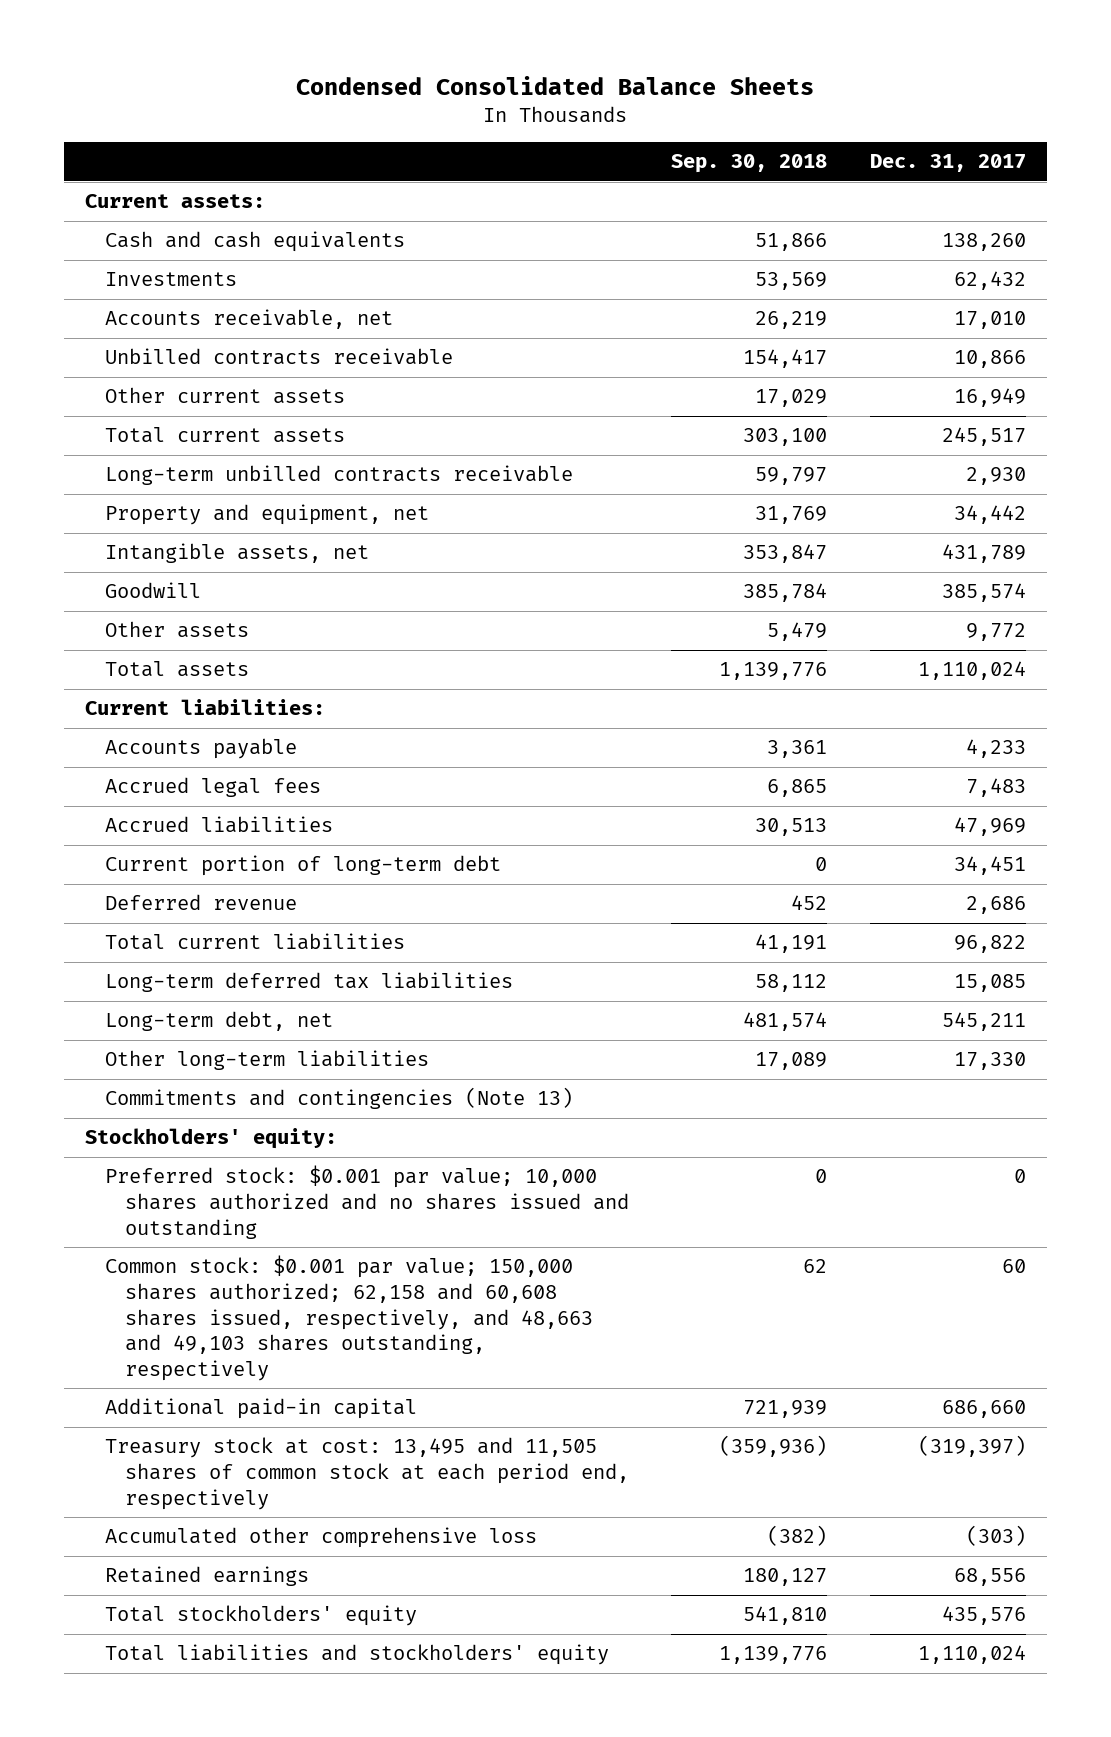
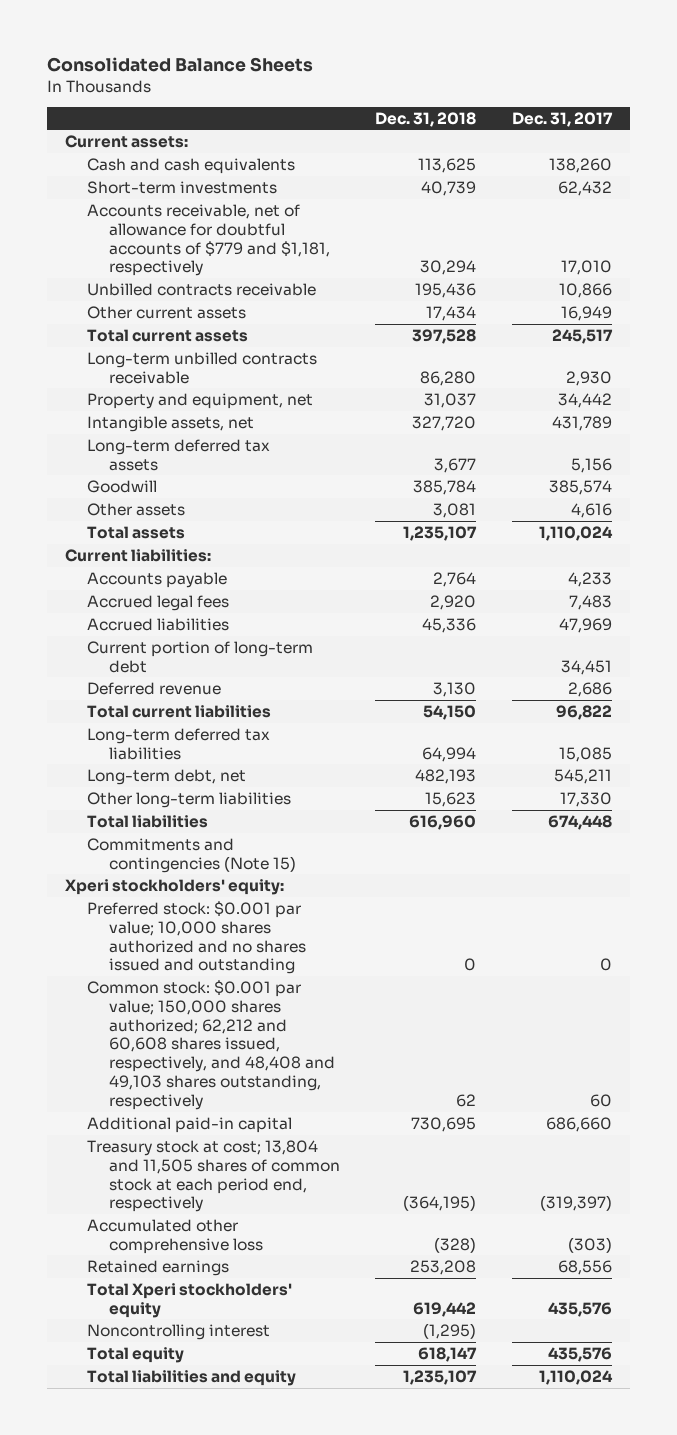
[296,75,815,95] Condensed Consolidated Balance Sheets -> [47,56,314,72] Consolidated Balance Sheets
[671,154,828,174] Sep. 30, 2018 -> none
none -> [375,111,477,127] Dec. 31, 2018
[104,272,237,287] Investments -> [86,180,277,194] Short-term investments
[104,309,393,330] Accounts receivable, net -> [86,203,330,277] Accounts receivable, net of allowance for doubtful accounts of $779 and $1,181, respectively
none -> [86,438,270,471] Long-term deferred tax assets
[965,623,1026,642] 9,772 -> [570,502,612,518] 4,616
none -> [86,814,208,828] Total liabilities
[104,1087,573,1110] Commitments and contingencies (Note 13) -> [86,837,296,873] Commitments and contingencies (Note 15)
[85,1128,338,1150] Stockholders' equity: -> [64,878,284,895] Xperi stockholders' equity:
[104,1255,593,1382] Common stock: $0.001 par value; 150,000 shares authorized; 62,158 and 60,608 shares issued, respectively, and 48,663 and 49,103 shares outstanding, respectively -> [86,979,335,1111] Common stock: $0.001 par value; 150,000 shares authorized; 62,212 and 60,608 shares issued, respectively, and 48,408 and 49,103 shares outstanding, respectively
[104,1437,629,1510] Treasury stock at cost: 13,495 and 11,505 shares of common stock at each period end, respectively -> [86,1139,340,1213] Treasury stock at cost; 13,804 and 11,505 shares of common stock at each period end, respectively
[104,1605,417,1627] Total stockholders' equity -> [86,1282,292,1318] Total Xperi stockholders' equity
none -> [86,1323,270,1340] Noncontrolling interest
none -> [86,1346,184,1363] Total equity
[104,1644,609,1666] Total liabilities and stockholders' equity -> [86,1369,296,1386] Total liabilities and equity

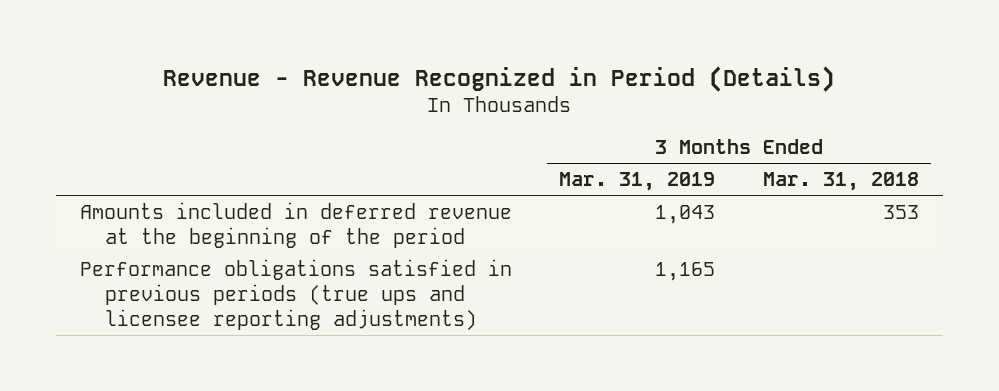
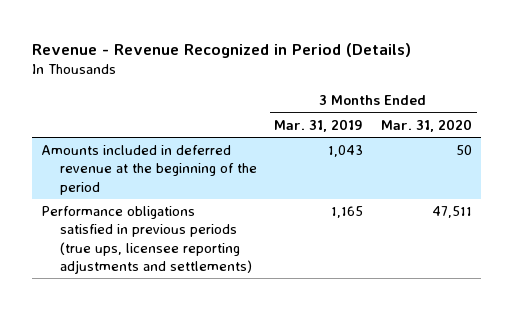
[762,172,919,192] Mar. 31, 2018 -> none
none -> [381,118,473,132] Mar. 31, 2020
[79,258,512,330] Performance obligations satisfied in previous periods (true ups and licensee reporting adjustments) -> [41,206,252,275] Performance obligations satisfied in previous periods (true ups, licensee reporting adjustments and settlements)

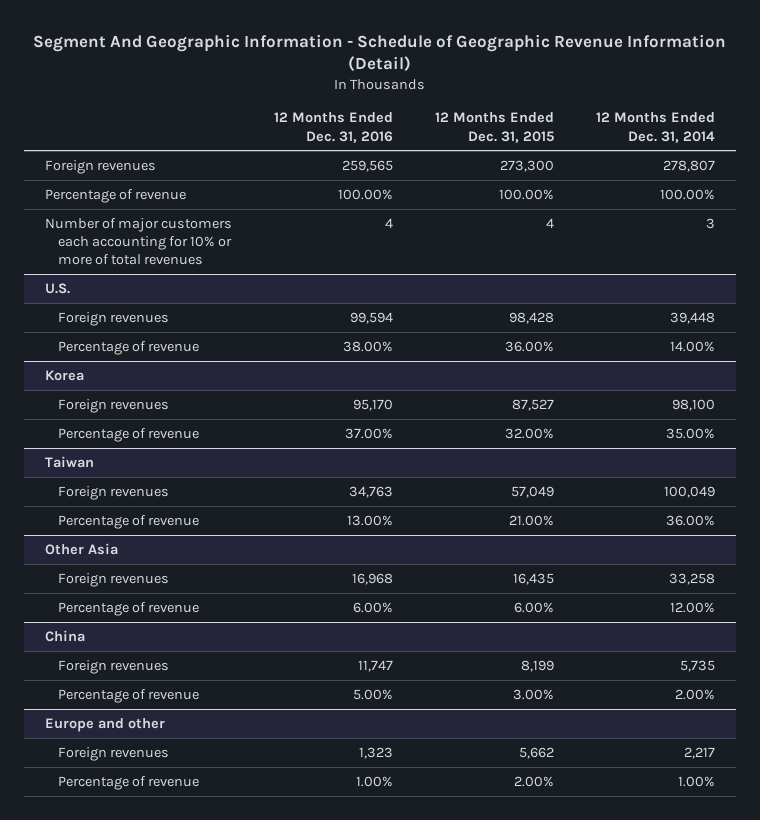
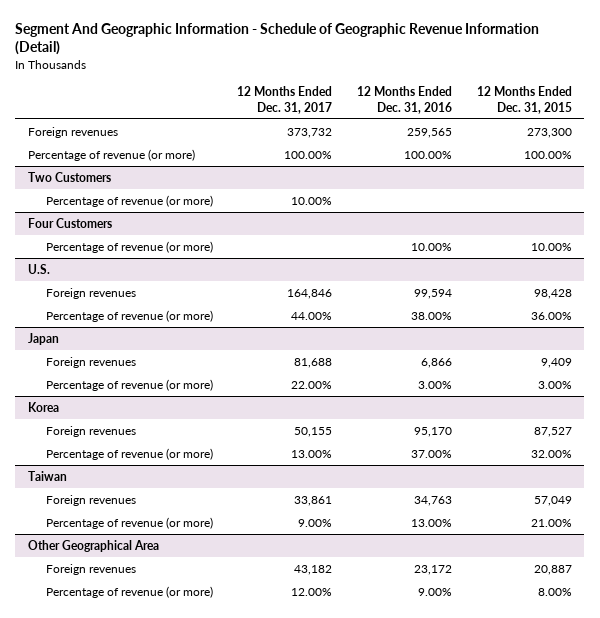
[595,112,715,143] 12 Months Ended Dec. 31, 2014 -> none
none -> [237,86,333,114] 12 Months Ended Dec. 31, 2017
[44,217,232,266] Number of major customers each accounting for 10% or more of total revenues -> none
[44,188,186,203] Percentage of revenue -> [27,148,195,161] Percentage of revenue (or more)
none -> [27,171,111,182] Two Customers
none -> [45,194,213,207] Percentage of revenue (or more)
none -> [27,217,112,228] Four Customers
none -> [45,240,213,253] Percentage of revenue (or more)
[57,340,199,355] Percentage of revenue -> [45,309,213,322] Percentage of revenue (or more)
none -> [27,332,59,345] Japan
none -> [45,356,136,368] Foreign revenues
none -> [45,378,213,391] Percentage of revenue (or more)
[57,427,199,442] Percentage of revenue -> [45,447,213,460] Percentage of revenue (or more)
[44,542,118,555] Other Asia -> none
[44,629,85,642] China -> none
[57,659,169,674] Foreign revenues -> none
[57,688,199,703] Percentage of revenue -> none
[44,717,165,732] Europe and other -> none
[57,746,169,761] Foreign revenues -> none
[57,775,199,790] Percentage of revenue -> none
[57,514,199,529] Percentage of revenue -> [45,516,213,529] Percentage of revenue (or more)
none -> [27,539,159,552] Other Geographical Area
[351,572,393,585] 16,968 -> [414,564,453,575] 23,172
[512,572,554,585] 16,435 -> [534,564,573,575] 20,887
[57,601,199,616] Percentage of revenue -> [45,585,213,598] Percentage of revenue (or more)
[352,601,393,613] 6.00% -> [418,587,453,596] 9.00%
[513,601,554,613] 6.00% -> [538,587,573,596] 8.00%

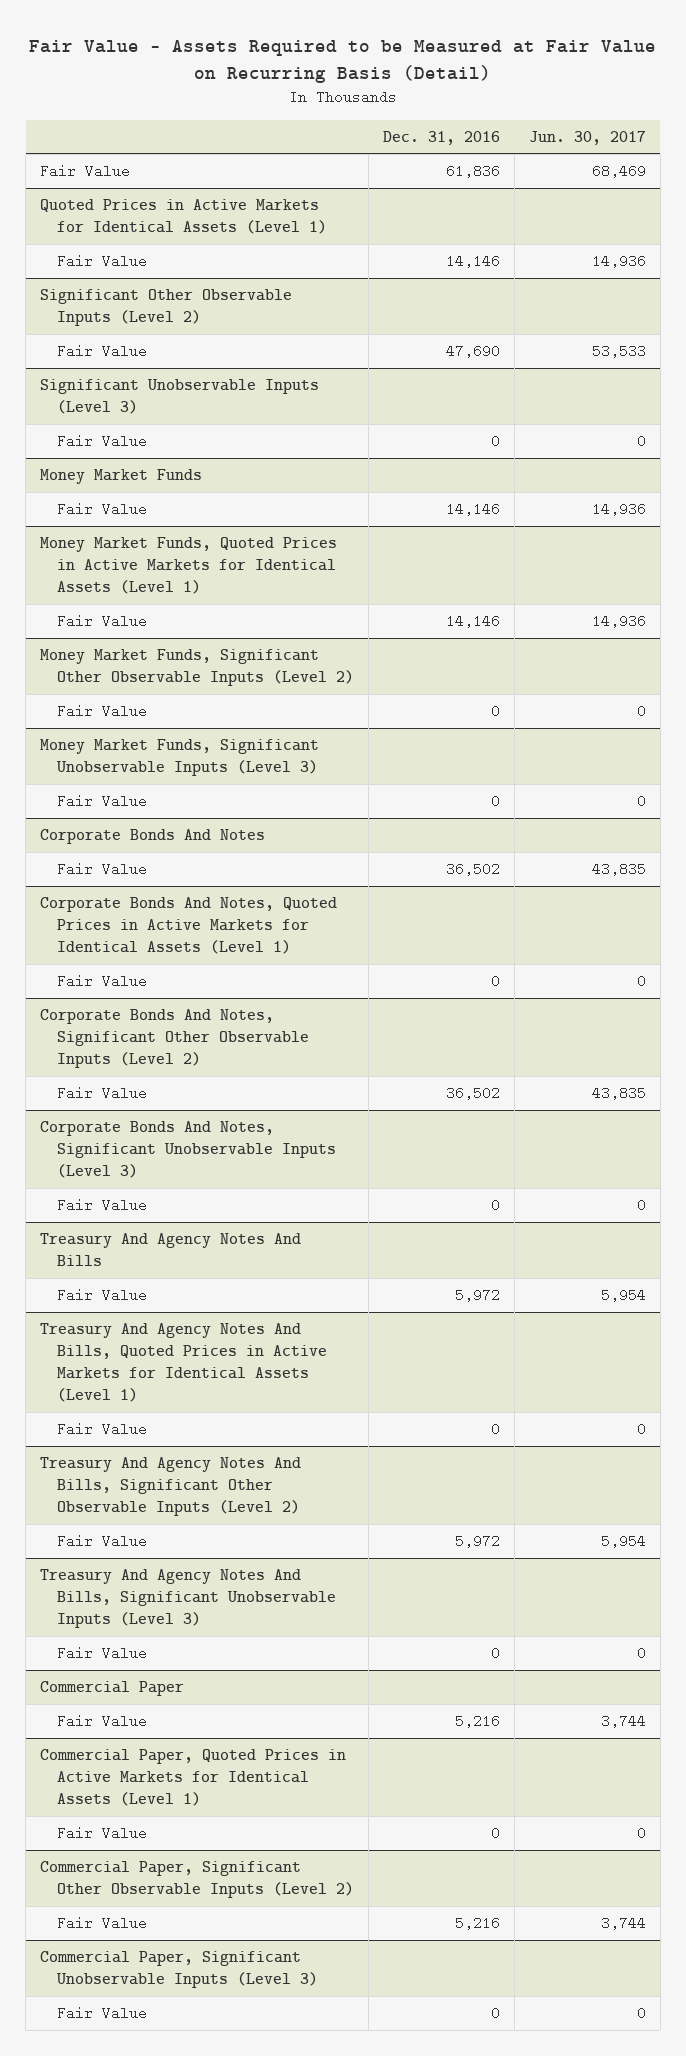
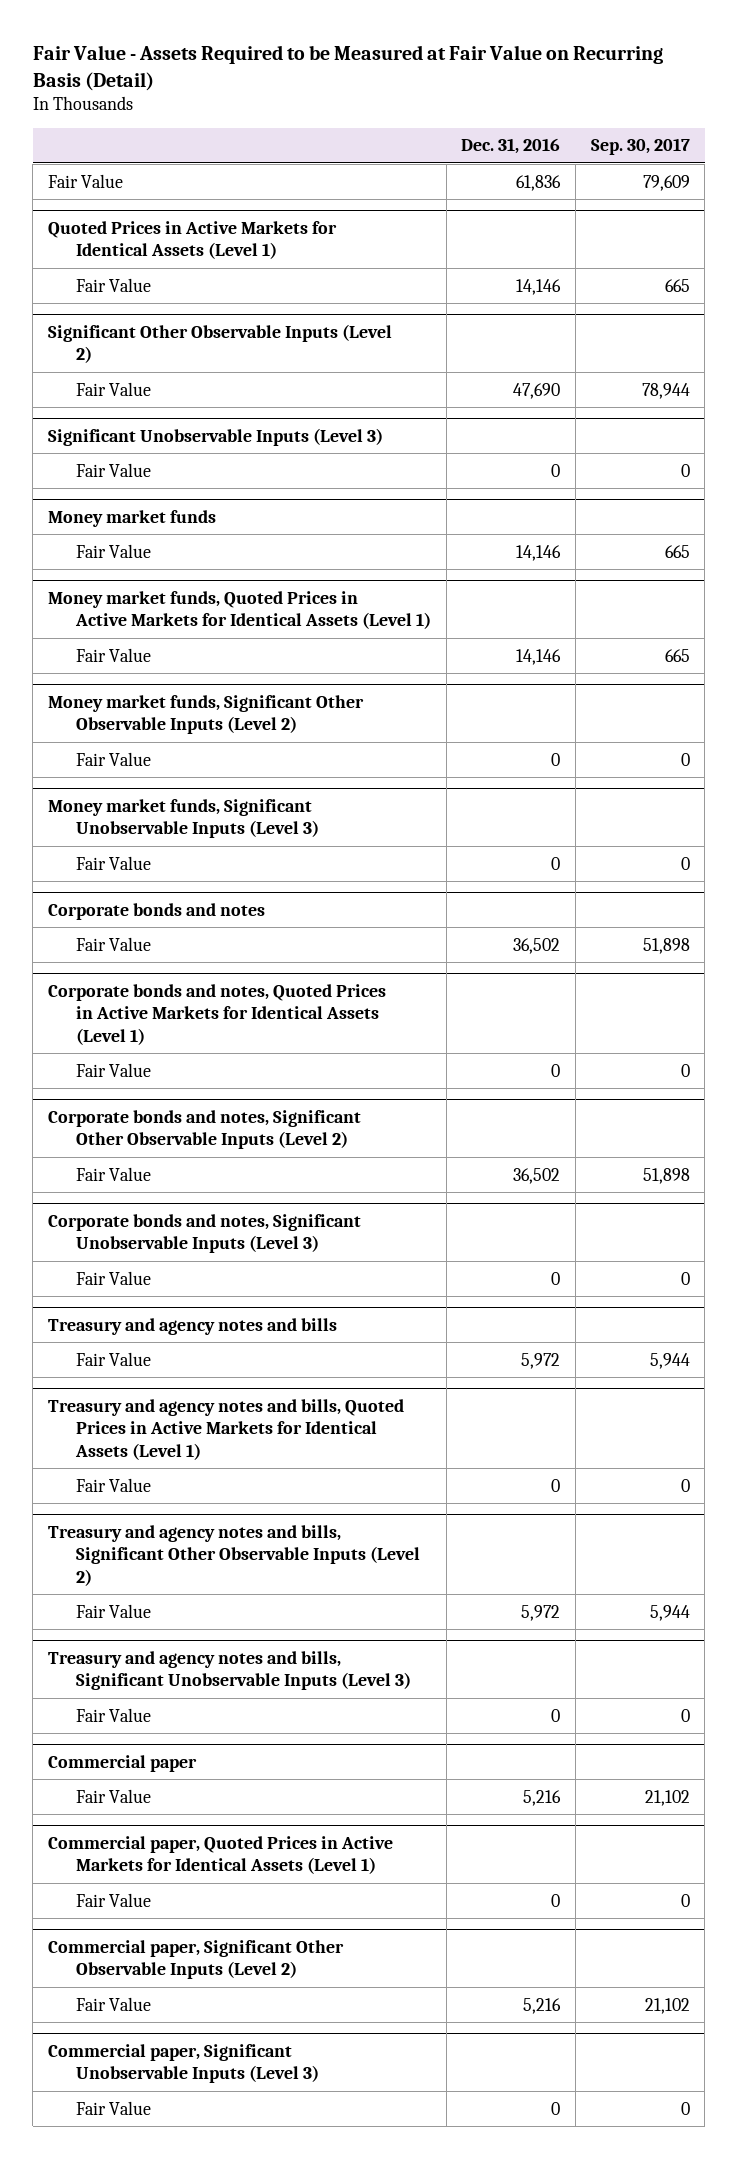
[528,130,646,145] Jun. 30, 2017 -> none
none -> [590,138,690,156] Sep. 30, 2017
[40,469,203,485] Money Market Funds -> [48,509,217,527] Money market funds
[40,537,338,595] Money Market Funds, Quoted Prices in Active Markets for Identical Assets (Level 1) -> [48,590,431,630] Money market funds, Quoted Prices in Active Markets for Identical Assets (Level 1)
[40,649,354,687] Money Market Funds, Significant Other Observable Inputs (Level 2) -> [48,694,365,735] Money market funds, Significant Other Observable Inputs (Level 2)
[40,739,320,777] Money Market Funds, Significant Unobservable Inputs (Level 3) -> [48,798,319,839] Money market funds, Significant Unobservable Inputs (Level 3)
[40,829,266,845] Corporate Bonds And Notes -> [48,902,266,920] Corporate bonds and notes
[40,897,338,955] Corporate Bonds And Notes, Quoted Prices in Active Markets for Identical Assets (Level 1) -> [48,983,387,1045] Corporate bonds and notes, Quoted Prices in Active Markets for Identical Assets (Level 1)
[40,1009,309,1069] Corporate Bonds And Notes, Significant Other Observable Inputs (Level 2) -> [48,1109,362,1150] Corporate bonds and notes, Significant Other Observable Inputs (Level 2)
[40,1121,336,1179] Corporate Bonds And Notes, Significant Unobservable Inputs (Level 3) -> [48,1213,362,1254] Corporate bonds and notes, Significant Unobservable Inputs (Level 3)
[40,1233,302,1267] Treasury And Agency Notes And Bills -> [48,1317,338,1335] Treasury and agency notes and bills
[40,1323,327,1403] Treasury And Agency Notes And Bills, Quoted Prices in Active Markets for Identical Assets (Level 1) -> [48,1398,405,1460] Treasury and agency notes and bills, Quoted Prices in Active Markets for Identical Assets (Level 1)
[40,1457,302,1517] Treasury And Agency Notes And Bills, Significant Other Observable Inputs (Level 2) -> [48,1524,420,1586] Treasury and agency notes and bills, Significant Other Observable Inputs (Level 2)
[40,1569,336,1629] Treasury And Agency Notes And Bills, Significant Unobservable Inputs (Level 3) -> [48,1650,411,1691] Treasury and agency notes and bills, Significant Unobservable Inputs (Level 3)
[40,1681,185,1697] Commercial Paper -> [48,1754,198,1772] Commercial paper
[40,1749,347,1807] Commercial Paper, Quoted Prices in Active Markets for Identical Assets (Level 1) -> [48,1835,394,1875] Commercial paper, Quoted Prices in Active Markets for Identical Assets (Level 1)
[40,1861,354,1899] Commercial Paper, Significant Other Observable Inputs (Level 2) -> [48,1939,345,1980] Commercial paper, Significant Other Observable Inputs (Level 2)
[40,1951,318,1989] Commercial Paper, Significant Unobservable Inputs (Level 3) -> [48,2043,319,2084] Commercial paper, Significant Unobservable Inputs (Level 3)

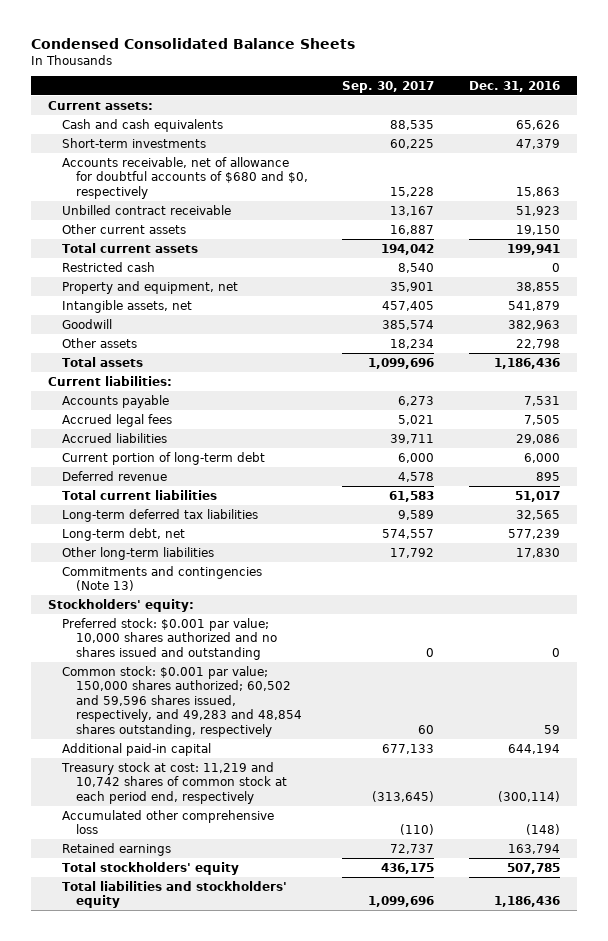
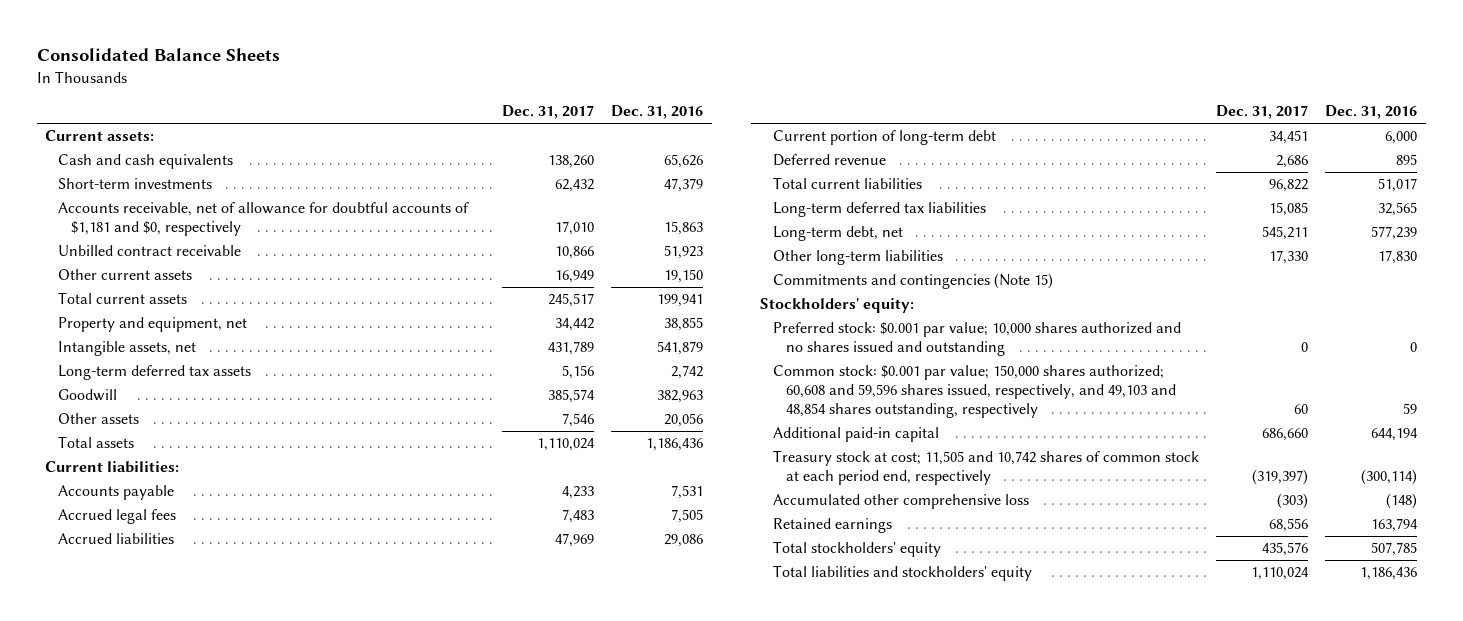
[31,38,356,50] Condensed Consolidated Balance Sheets -> [36,48,280,62] Consolidated Balance Sheets
[342,80,435,93] Sep. 30, 2017 -> none
none -> [501,105,594,120] Dec. 31, 2017
[62,156,309,199] Accounts receivable, net of allowance for doubtful accounts of $680 and $0, respectively -> [58,202,470,237] Accounts receivable, net of allowance for doubtful accounts of $1,181 and $0, respectively
[62,261,156,272] Restricted cash -> none
none -> [58,365,252,381] Long-term deferred tax assets
[515,338,560,349] 22,798 -> [663,413,703,428] 20,056
[62,565,263,592] Commitments and contingencies (Note 13) -> [772,273,1053,290] Commitments and contingencies (Note 15)
[62,665,303,737] Common stock: $0.001 par value; 150,000 shares authorized; 60,502 and 59,596 shares issued, respectively, and 49,283 and 48,854 shares outstanding, respectively -> [772,365,1176,419] Common stock: $0.001 par value; 150,000 shares authorized; 60,608 and 59,596 shares issued, respectively, and 49,103 and 48,854 shares outstanding, respectively
[61,761,288,804] Treasury stock at cost: 11,219 and 10,742 shares of common stock at each period end, respectively -> [772,450,1199,486] Treasury stock at cost; 11,505 and 10,742 shares of common stock at each period end, respectively

